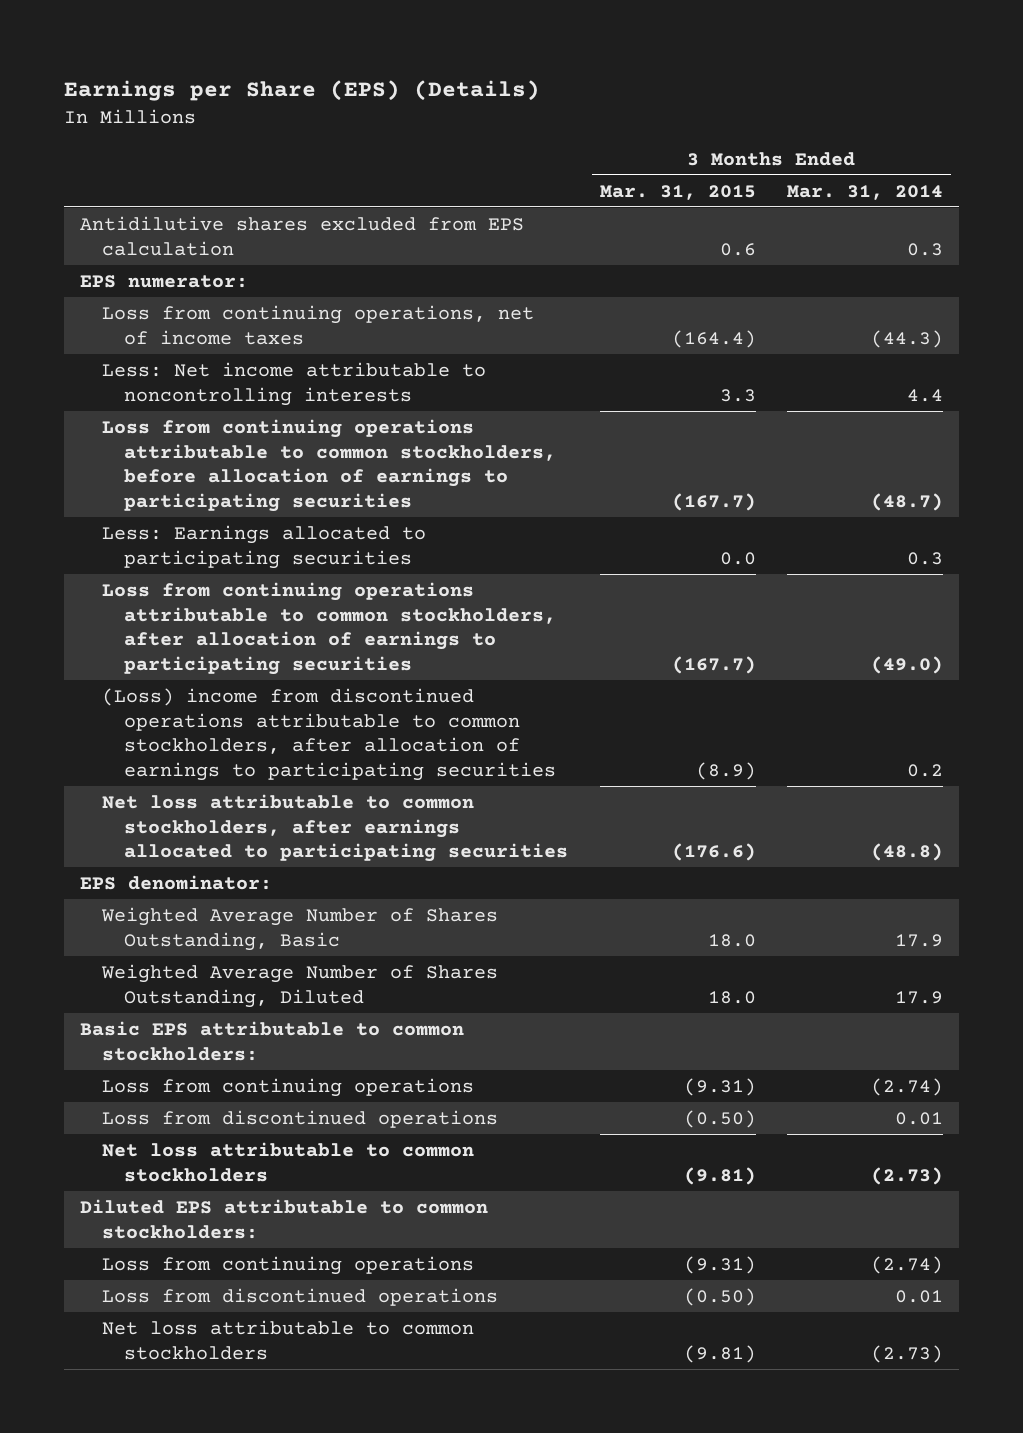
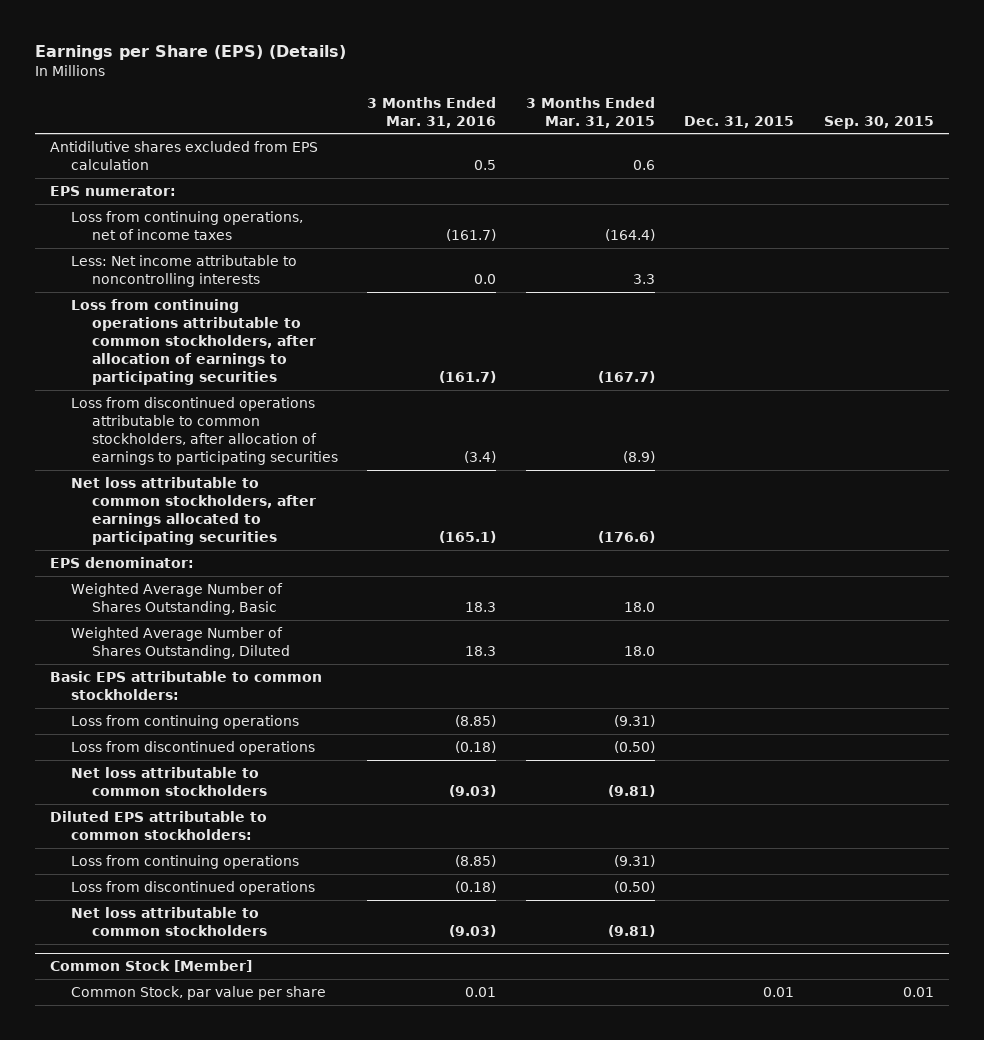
[787,184,944,200] Mar. 31, 2014 -> none
none -> [367,96,497,128] 3 Months Ended Mar. 31, 2016
none -> [684,115,795,128] Dec. 31, 2015
none -> [823,115,934,129] Sep. 30, 2015
[102,418,557,513] Loss from continuing operations attributable to common stockholders, before allocation of earnings to participating securities -> none
[102,524,427,569] Less: Earnings allocated to participating securities -> none
[102,687,557,782] (Loss) income from discontinued operations attributable to common stockholders, after allocation of earnings to participating securities -> [70,396,338,466] Loss from discontinued operations attributable to common stockholders, after allocation of earnings to participating securities
none -> [49,960,252,973] Common Stock [Member]
none -> [70,985,326,1000] Common Stock, par value per share

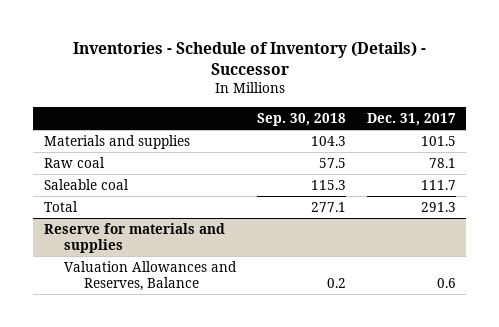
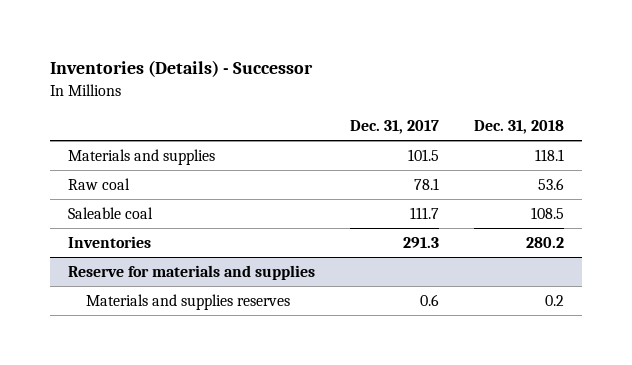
[72,42,426,76] Inventories - Schedule of Inventory (Details) - Successor -> [50,60,314,78] Inventories (Details) - Successor
[256,112,346,126] Sep. 30, 2018 -> none
none -> [474,119,565,134] Dec. 31, 2018
[43,201,78,213] Total -> [67,235,151,248] Inventories
[63,261,237,291] Valuation Allowances and Reserves, Balance -> [86,293,291,310] Materials and supplies reserves

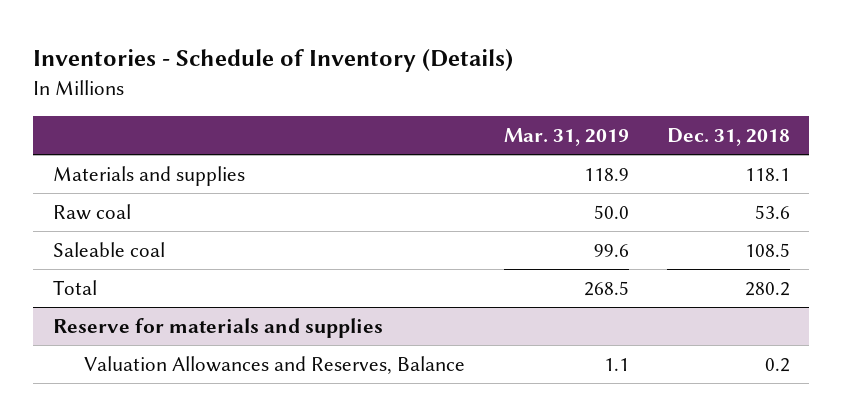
[50,60,314,78] Inventories (Details) - Successor -> [33,49,514,73] Inventories - Schedule of Inventory (Details)
[350,119,440,134] Dec. 31, 2017 -> none
none -> [503,127,629,146] Mar. 31, 2019
[67,235,151,248] Inventories -> [52,279,97,295] Total
[86,293,291,310] Materials and supplies reserves -> [84,355,466,374] Valuation Allowances and Reserves, Balance

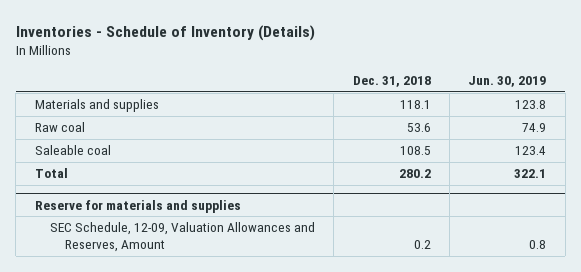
[503,127,629,146] Mar. 31, 2019 -> none
none -> [468,76,547,88] Jun. 30, 2019
[84,355,466,374] Valuation Allowances and Reserves, Balance -> [49,222,315,253] SEC Schedule, 12-09, Valuation Allowances and Reserves, Amount

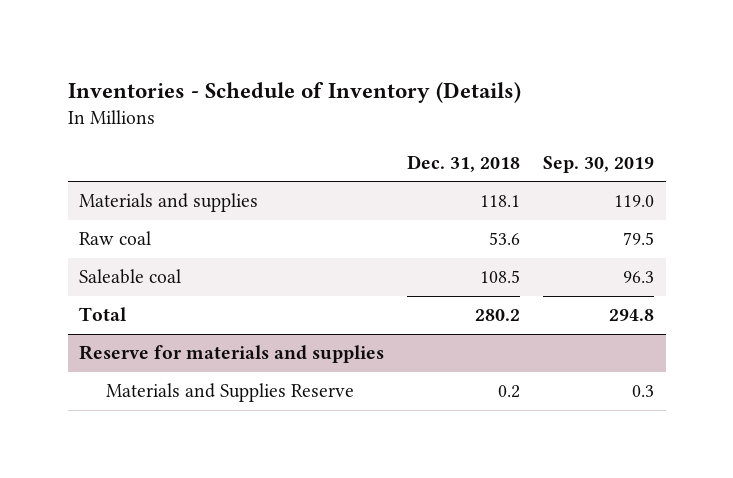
[468,76,547,88] Jun. 30, 2019 -> none
none -> [543,155,655,173] Sep. 30, 2019
[49,222,315,253] SEC Schedule, 12-09, Valuation Allowances and Reserves, Amount -> [105,383,354,403] Materials and Supplies Reserve

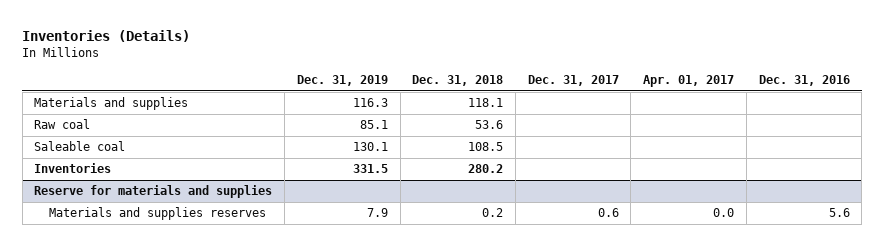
[67,81,521,103] Inventories - Schedule of Inventory (Details) -> [22,29,191,42] Inventories (Details)
[543,155,655,173] Sep. 30, 2019 -> none
none -> [296,75,388,87] Dec. 31, 2019
none -> [527,75,619,87] Dec. 31, 2017
none -> [643,75,735,88] Apr. 01, 2017
none -> [758,75,850,87] Dec. 31, 2016
[79,307,128,322] Total -> [34,163,112,174] Inventories
[105,383,354,403] Materials and Supplies Reserve -> [49,207,267,221] Materials and supplies reserves

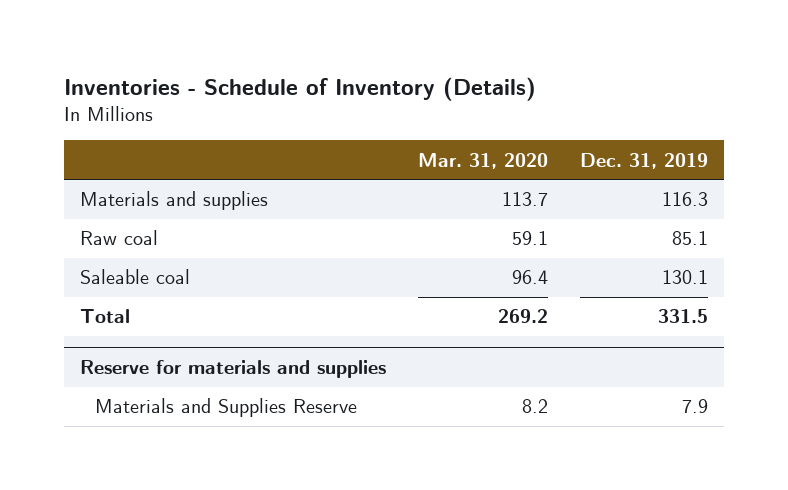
[22,29,191,42] Inventories (Details) -> [64,76,537,101] Inventories - Schedule of Inventory (Details)
[412,75,504,87] Dec. 31, 2018 -> none
[527,75,619,87] Dec. 31, 2017 -> none
[643,75,735,88] Apr. 01, 2017 -> none
[758,75,850,87] Dec. 31, 2016 -> none
none -> [417,152,548,169] Mar. 31, 2020
[34,163,112,174] Inventories -> [80,309,131,324] Total
[49,207,267,221] Materials and supplies reserves -> [94,398,357,418] Materials and Supplies Reserve

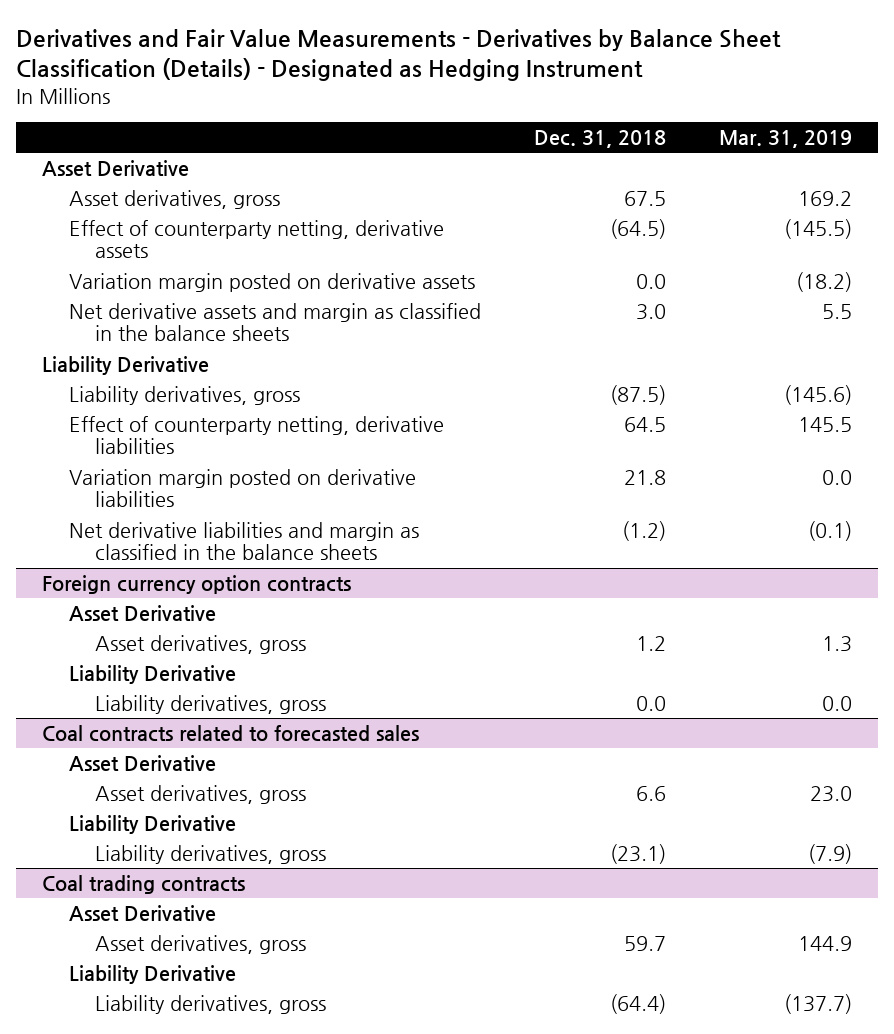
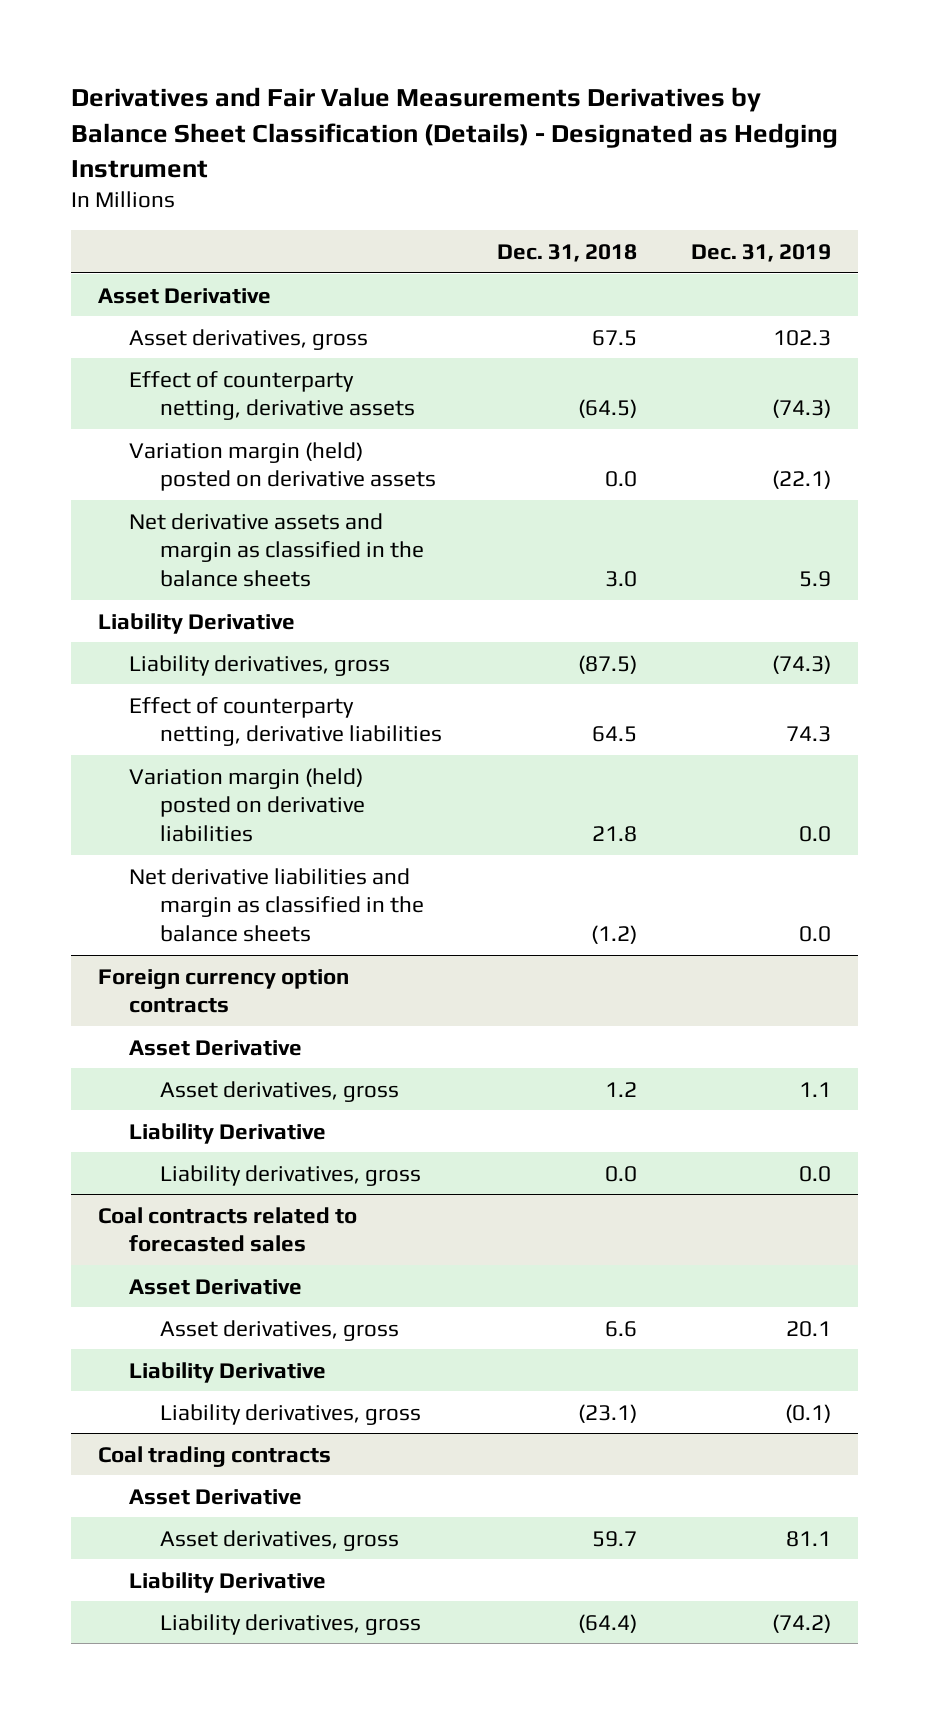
[15,29,781,82] Derivatives and Fair Value Measurements - Derivatives by Balance Sheet Classification (Details) - Designated as Hedging Instrument -> [71,87,839,178] Derivatives and Fair Value Measurements Derivatives by Balance Sheet Classification (Details) - Designated as Hedging Instrument
[718,130,852,149] Mar. 31, 2019 -> none
none -> [690,243,831,262] Dec. 31, 2019
[68,272,475,292] Variation margin posted on derivative assets -> [129,441,437,492] Variation margin (held) posted on derivative assets
[68,468,416,508] Variation margin posted on derivative liabilities -> [129,767,366,843] Variation margin (held) posted on derivative liabilities

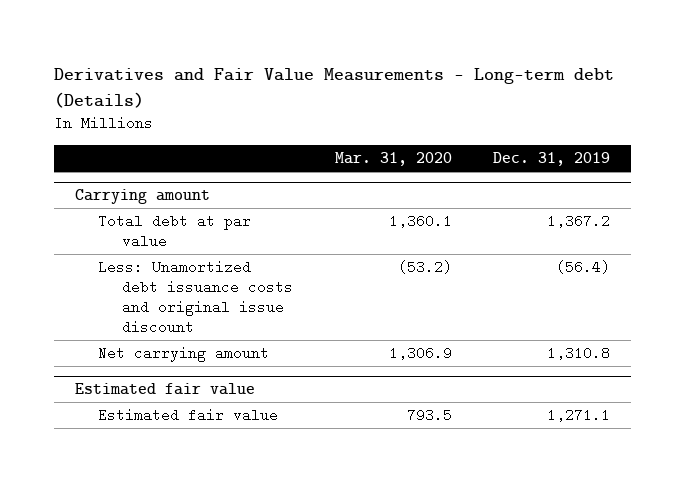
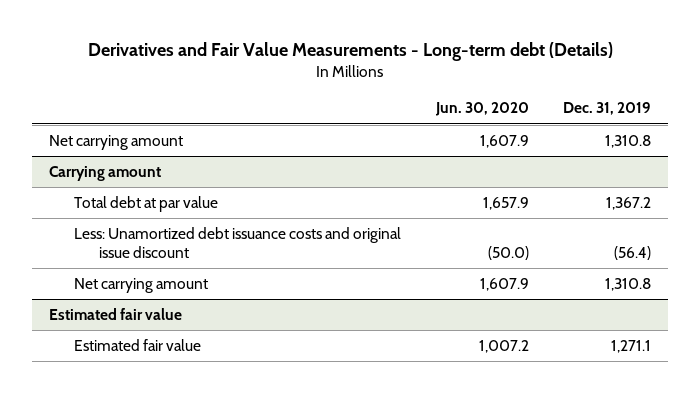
[334,152,452,167] Mar. 31, 2020 -> none
none -> [434,102,529,117] Jun. 30, 2020
none -> [49,134,184,150] Net carrying amount

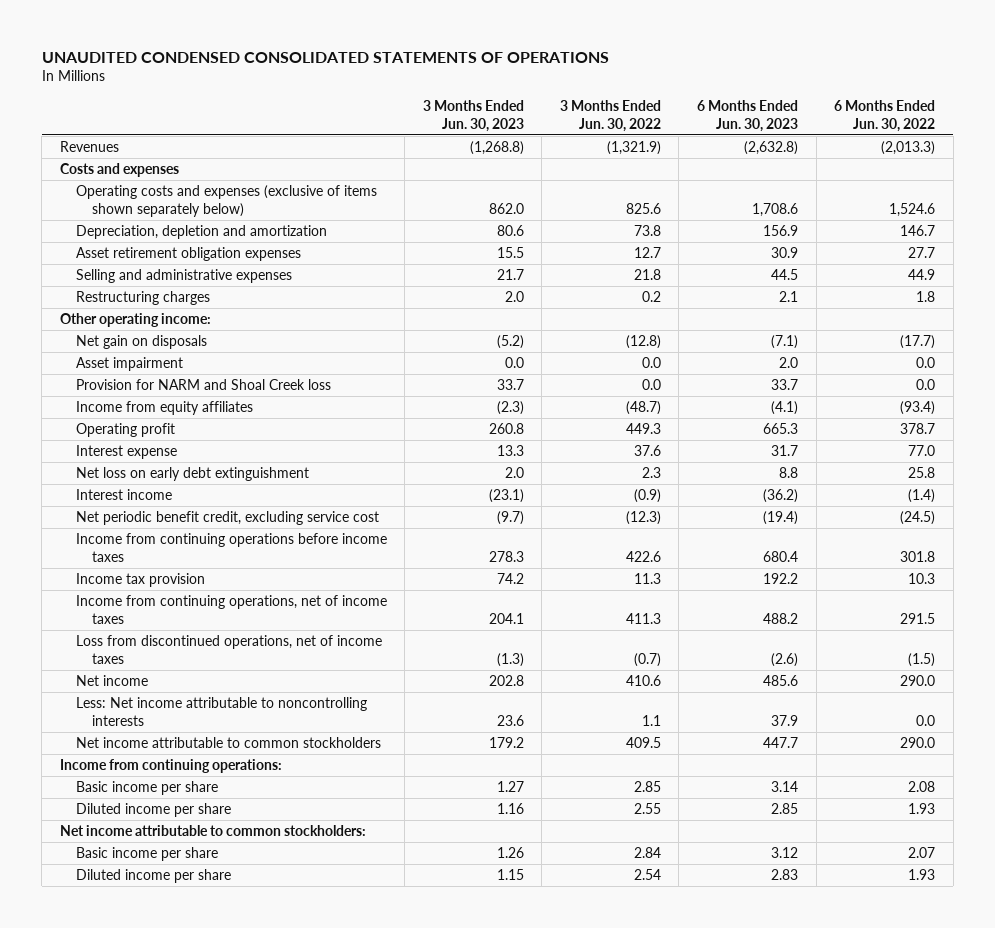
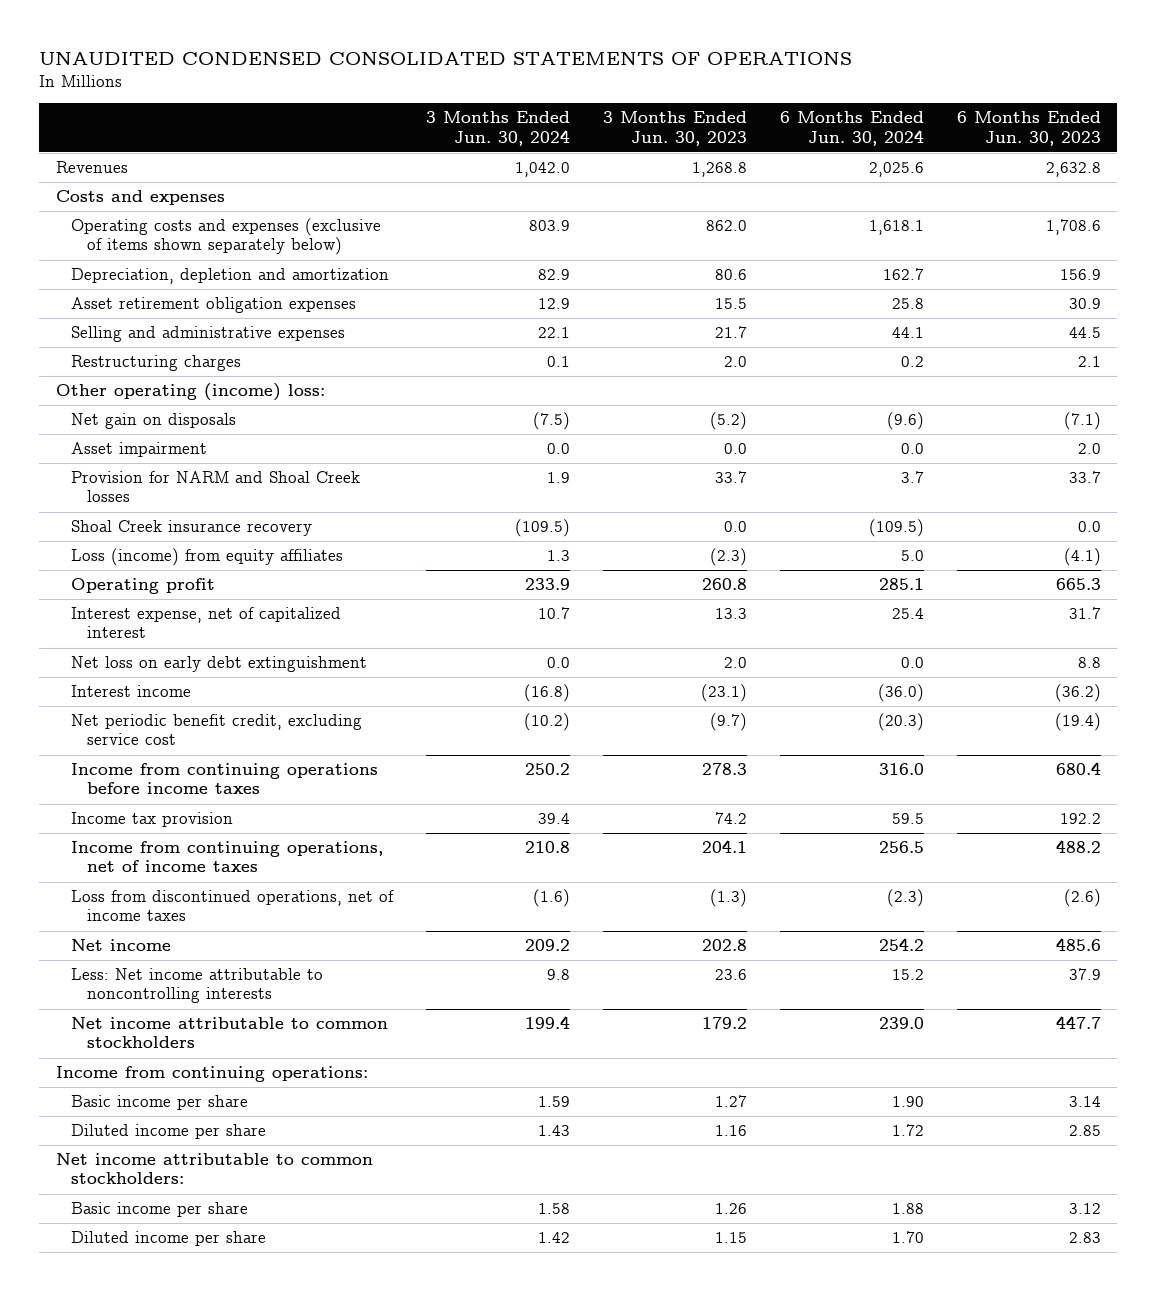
[559,99,661,132] 3 Months Ended Jun. 30, 2022 -> none
[834,99,936,132] 6 Months Ended Jun. 30, 2022 -> none
none -> [426,111,571,146] 3 Months Ended Jun. 30, 2024
none -> [779,111,924,146] 6 Months Ended Jun. 30, 2024
[469,140,524,155] (1,268.8) -> [692,162,748,178] 1,268.8
[743,140,798,155] (2,632.8) -> [1045,162,1101,178] 2,632.8
[59,312,211,327] Other operating income: -> [55,383,325,402] Other operating (income) loss:
[75,378,331,390] Provision for NARM and Shoal Creek loss -> [71,471,361,503] Provision for NARM and Shoal Creek losses
none -> [71,520,313,537] Shoal Creek insurance recovery
[75,400,253,415] Income from equity affiliates -> [71,548,344,567] Loss (income) from equity affiliates
[75,444,177,459] Interest expense -> [71,607,342,639] Interest expense, net of capitalized interest

